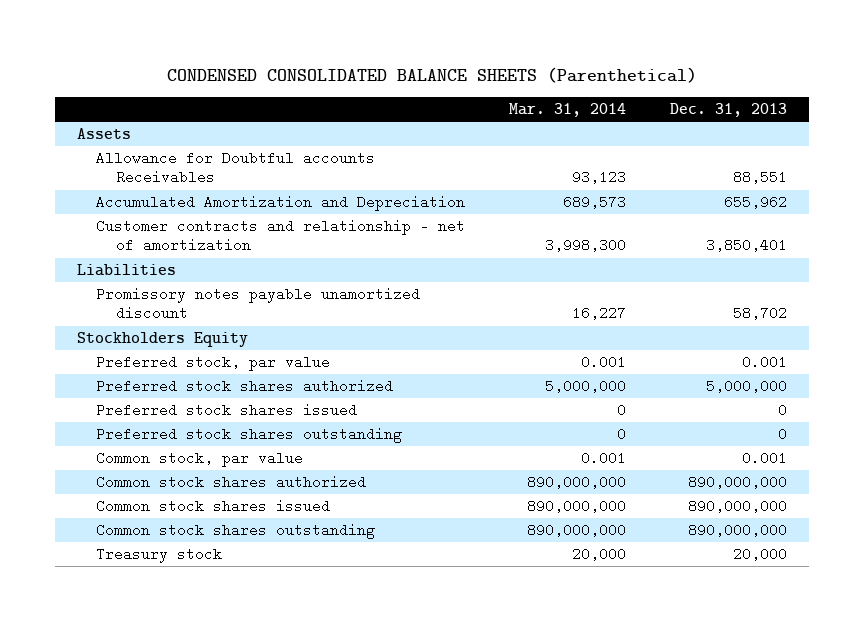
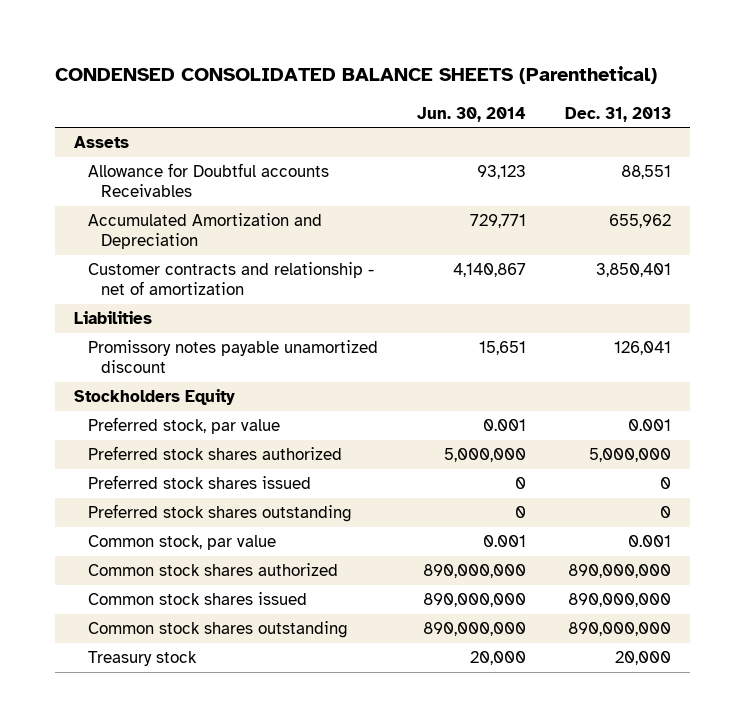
[509,103,627,118] Mar. 31, 2014 -> none
none -> [416,106,526,122] Jun. 30, 2014
[732,306,787,321] 58,702 -> [613,341,671,356] 126,041

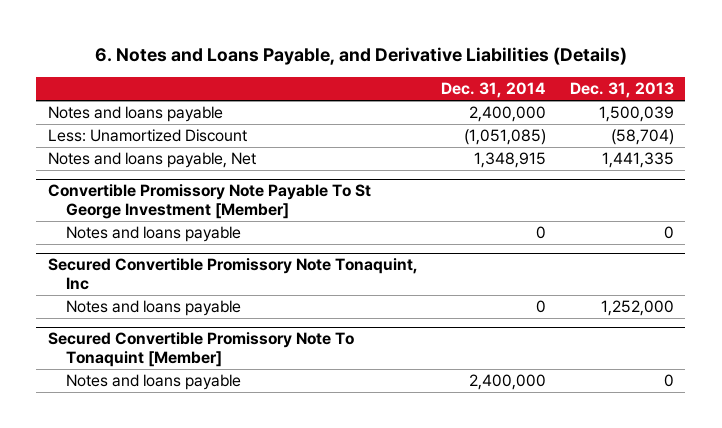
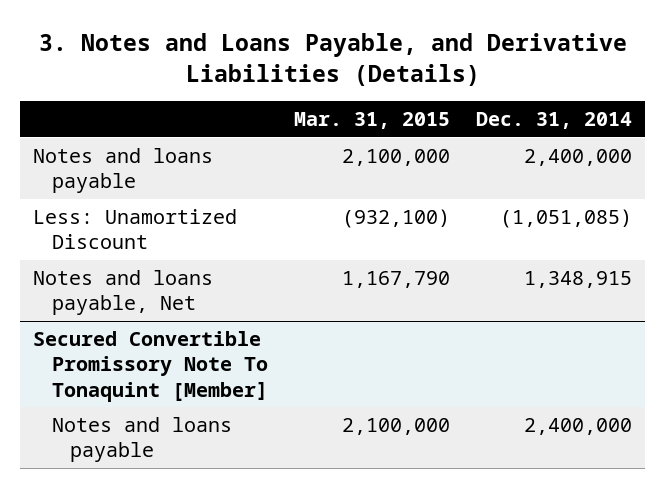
[94,46,627,65] 6. Notes and Loans Payable, and Derivative Liabilities (Details) -> [38,32,627,86] 3. Notes and Loans Payable, and Derivative Liabilities (Details)
[569,81,674,98] Dec. 31, 2013 -> none
none -> [293,112,450,130] Mar. 31, 2015
[48,184,372,219] Convertible Promissory Note Payable To St George Investment [Member] -> none
[65,226,241,243] Notes and loans payable -> none
[48,258,419,290] Secured Convertible Promissory Note Tonaquint, Inc -> none
[65,300,241,317] Notes and loans payable -> none

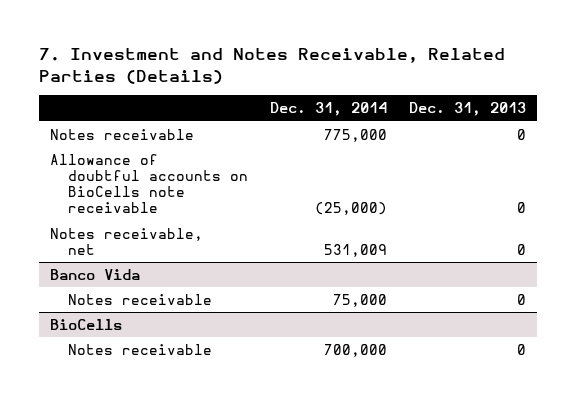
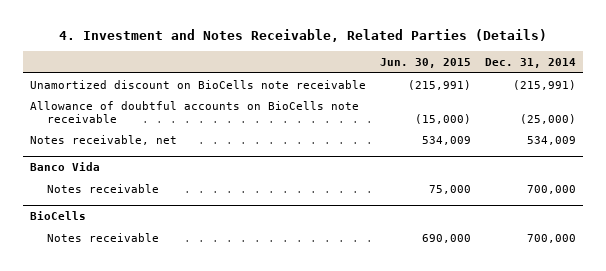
[38,48,505,84] 7. Investment and Notes Receivable, Related Parties (Details) -> [58,29,547,43] 4. Investment and Notes Receivable, Related Parties (Details)
[408,102,526,117] Dec. 31, 2013 -> none
none -> [379,58,471,69] Jun. 30, 2015
[49,128,194,140] Notes receivable -> none
none -> [29,79,366,89] Unamortized discount on BioCells note receivable
[323,243,387,257] 531,009 -> [526,135,576,145] 534,009
[332,293,387,307] 75,000 -> [526,184,576,194] 700,000

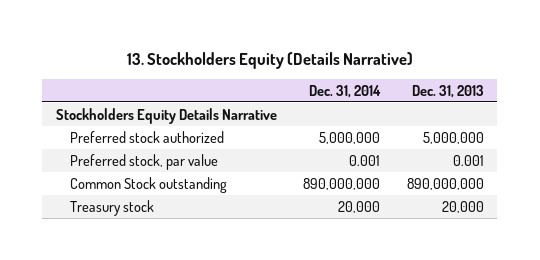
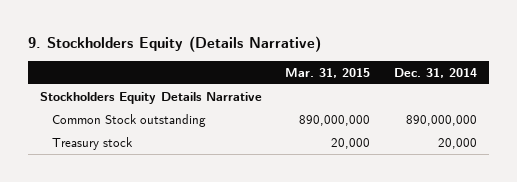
[126,51,413,69] 13. Stockholders Equity (Details Narrative) -> [27,35,321,52] 9. Stockholders Equity (Details Narrative)
[411,84,484,98] Dec. 31, 2013 -> none
none -> [285,68,371,79] Mar. 31, 2015
[69,130,224,143] Preferred stock authorized -> none
[69,153,218,170] Preferred stock, par value -> none

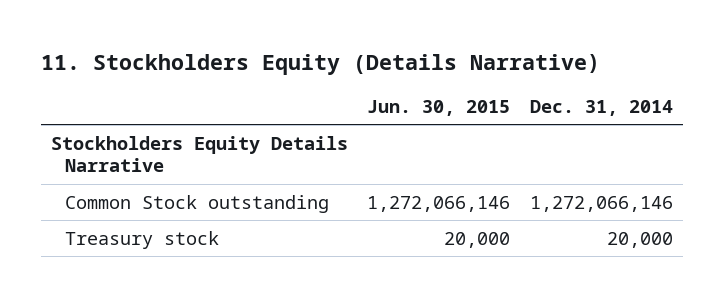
[27,35,321,52] 9. Stockholders Equity (Details Narrative) -> [40,53,600,75] 11. Stockholders Equity (Details Narrative)
[285,68,371,79] Mar. 31, 2015 -> none
none -> [367,99,511,116] Jun. 30, 2015
[405,115,477,127] 890,000,000 -> [529,195,673,212] 1,272,066,146

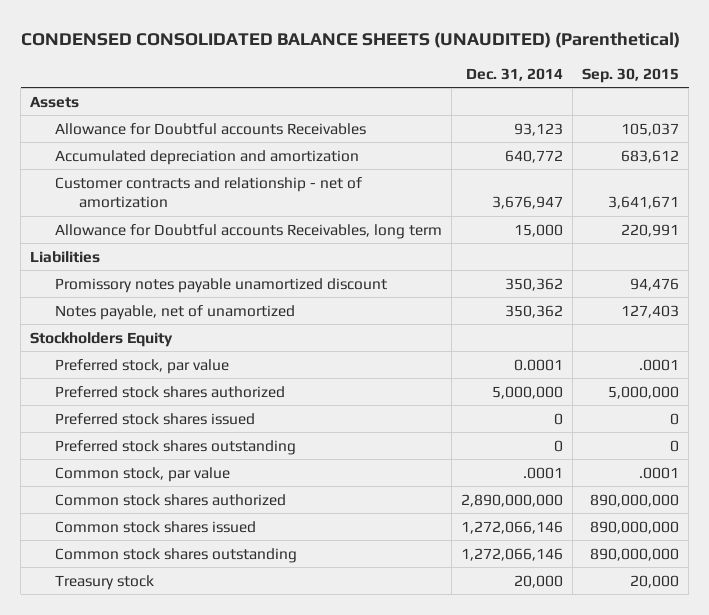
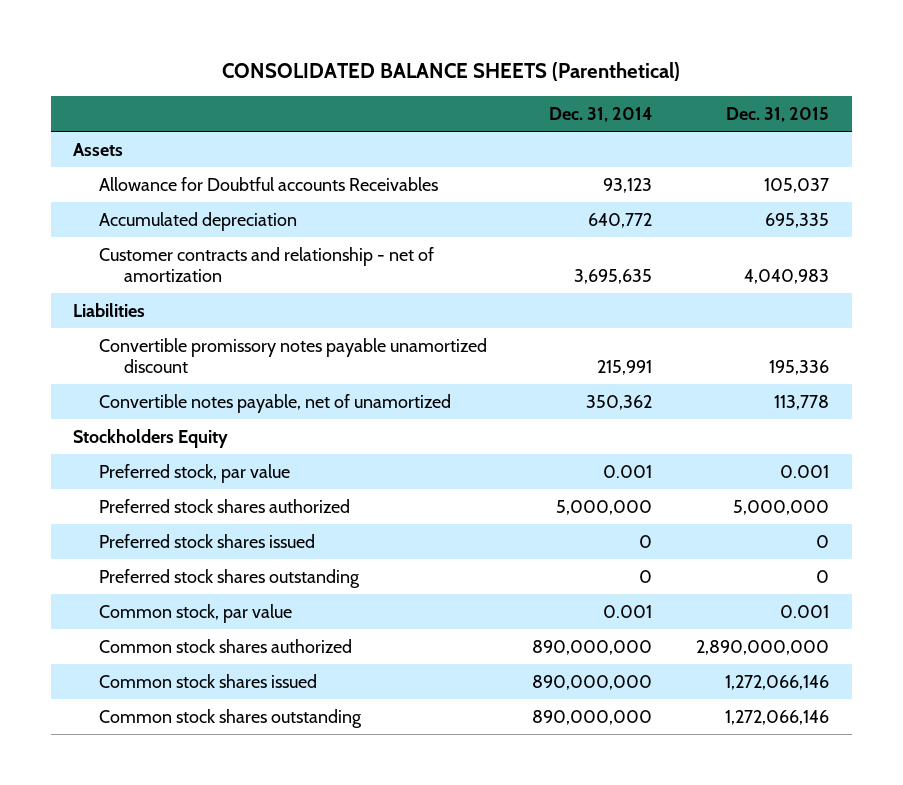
[20,31,680,48] CONDENSED CONSOLIDATED BALANCE SHEETS (UNAUDITED) (Parenthetical) -> [222,62,681,82] CONSOLIDATED BALANCE SHEETS (Parenthetical)
[581,67,679,83] Sep. 30, 2015 -> none
none -> [726,106,830,122] Dec. 31, 2015
[54,223,442,239] Allowance for Doubtful accounts Receivables, long term -> none
[54,149,359,165] Accumulated depreciation and amortization -> [98,211,297,231] Accumulated depreciation
[491,196,563,210] 3,676,947 -> [573,268,652,284] 3,695,635
[54,277,387,293] Promissory notes payable unamortized discount -> [98,337,487,373] Convertible promissory notes payable unamortized discount
[504,277,563,291] 350,362 -> [596,359,652,375] 215,991
[54,304,295,320] Notes payable, net of unamortized -> [98,393,451,413] Convertible notes payable, net of unamortized
[513,358,563,371] 0.0001 -> [602,464,652,478] 0.001
[54,574,154,590] Treasury stock -> none
[522,466,563,479] .0001 -> [602,604,652,618] 0.001
[460,493,563,507] 2,890,000,000 -> [531,639,652,655] 890,000,000
[460,520,563,534] 1,272,066,146 -> [531,674,652,690] 890,000,000
[460,547,563,561] 1,272,066,146 -> [531,709,652,725] 890,000,000

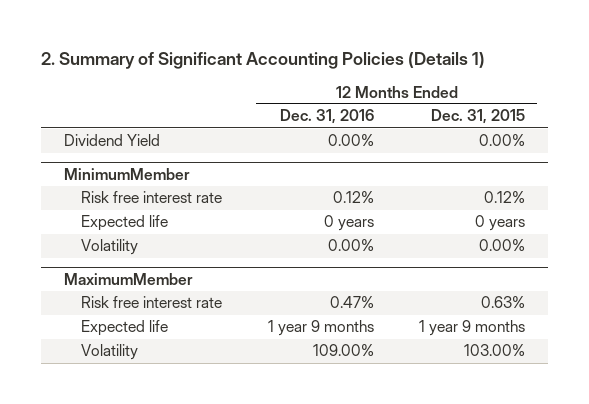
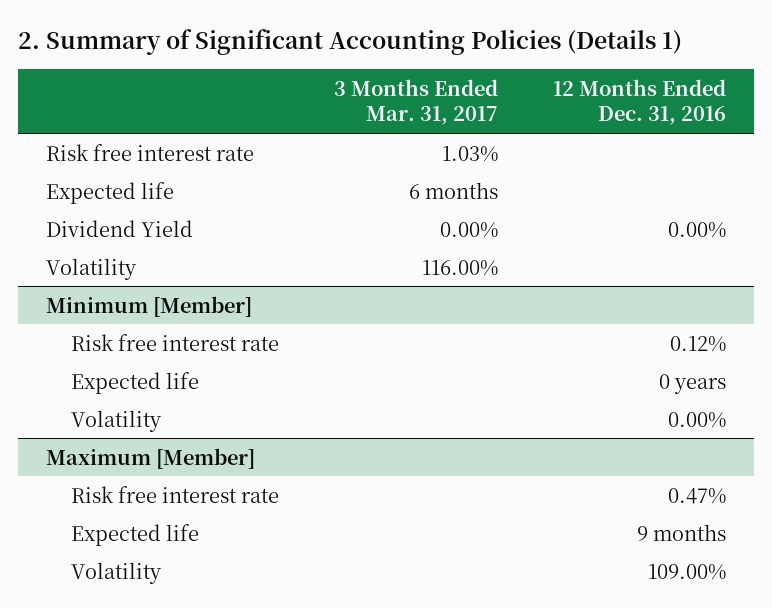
[431,109,526,125] Dec. 31, 2015 -> none
none -> [334,78,499,126] 3 Months Ended Mar. 31, 2017
none -> [45,143,254,161] Risk free interest rate
none -> [45,181,174,204] Expected life
none -> [45,257,137,280] Volatility
[63,168,190,181] MinimumMember -> [45,295,252,317] Minimum [Member]
[63,273,193,286] MaximumMember -> [45,447,255,469] Maximum [Member]
[267,320,374,337] 1 year 9 months -> [637,523,727,541] 9 months

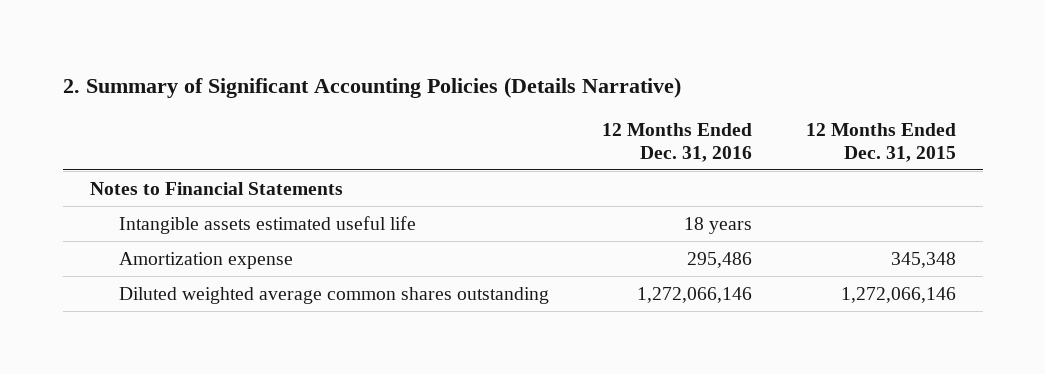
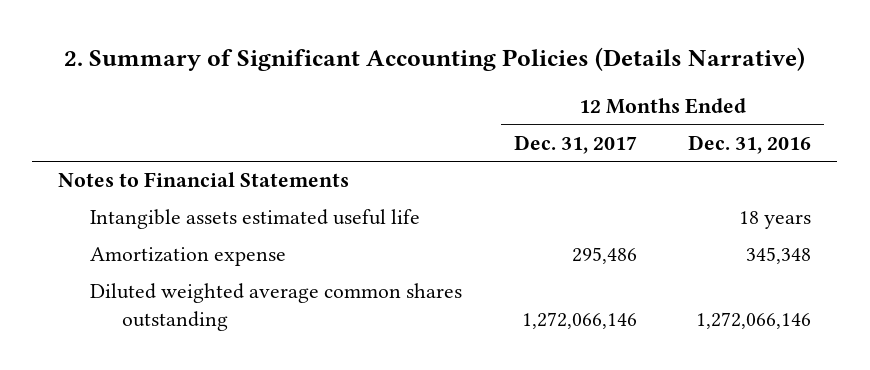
[805,122,956,162] 12 Months Ended Dec. 31, 2015 -> none
none -> [513,134,637,154] Dec. 31, 2017
[687,251,753,268] 295,486 -> [746,247,812,265] 345,348

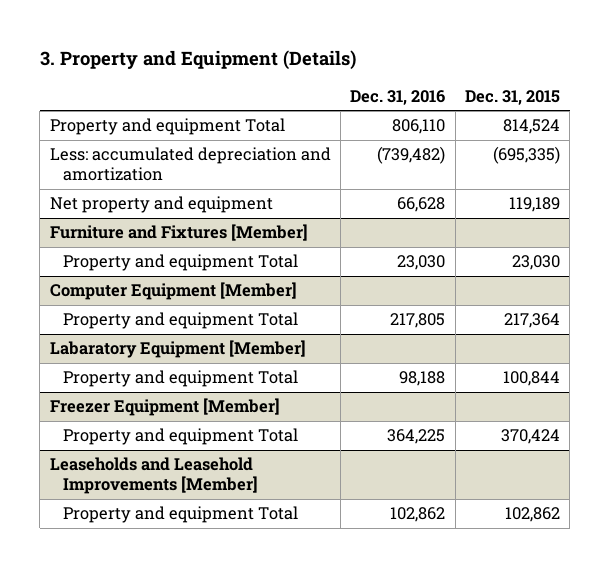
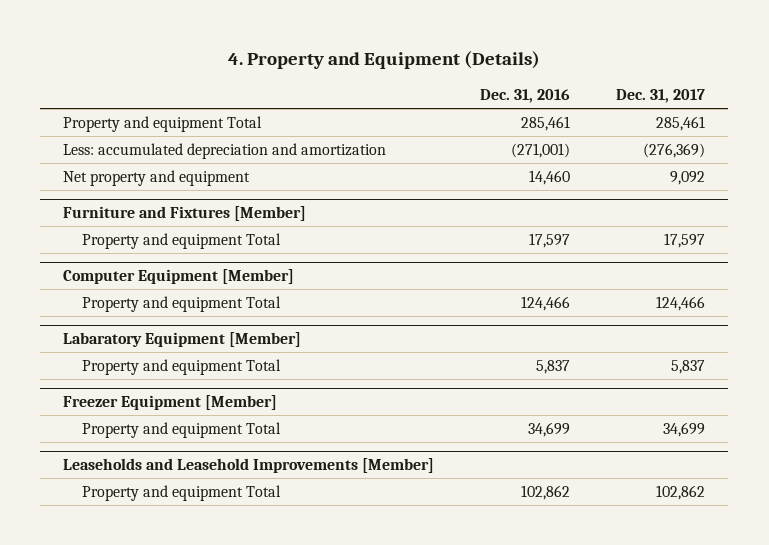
[39,50,356,71] 3. Property and Equipment (Details) -> [228,51,541,70] 4. Property and Equipment (Details)
[464,89,560,105] Dec. 31, 2015 -> none
none -> [616,89,706,104] Dec. 31, 2017
[392,119,446,135] 806,110 -> [521,115,571,131] 285,461
[377,146,446,165] (739,482) -> [511,142,571,158] (271,001)
[397,197,446,213] 66,628 -> [529,169,571,185] 14,460
[397,255,446,271] 23,030 -> [529,232,571,248] 17,597
[390,313,446,329] 217,805 -> [521,295,571,311] 124,466
[399,371,446,387] 98,188 -> [536,359,571,374] 5,837
[387,429,446,445] 364,225 -> [528,421,571,437] 34,699

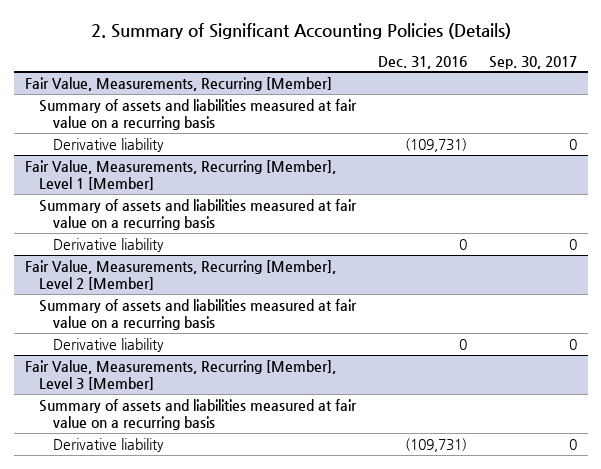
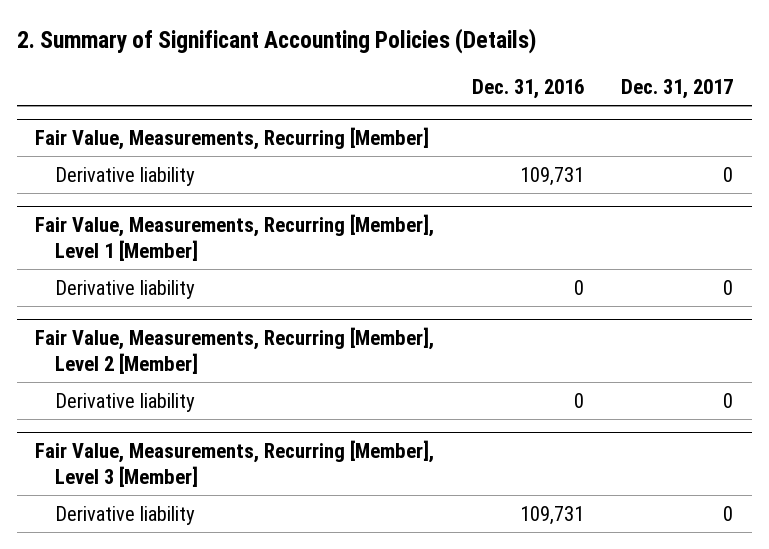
[488,55,577,69] Sep. 30, 2017 -> none
none -> [621,79,734,100] Dec. 31, 2017
[38,98,357,130] Summary of assets and liabilities measured at fair value on a recurring basis -> none
[404,137,467,152] (109,731) -> [519,166,584,186] 109,731
[38,198,357,230] Summary of assets and liabilities measured at fair value on a recurring basis -> none
[38,298,357,330] Summary of assets and liabilities measured at fair value on a recurring basis -> none
[38,398,357,430] Summary of assets and liabilities measured at fair value on a recurring basis -> none
[404,437,467,452] (109,731) -> [519,505,584,525] 109,731

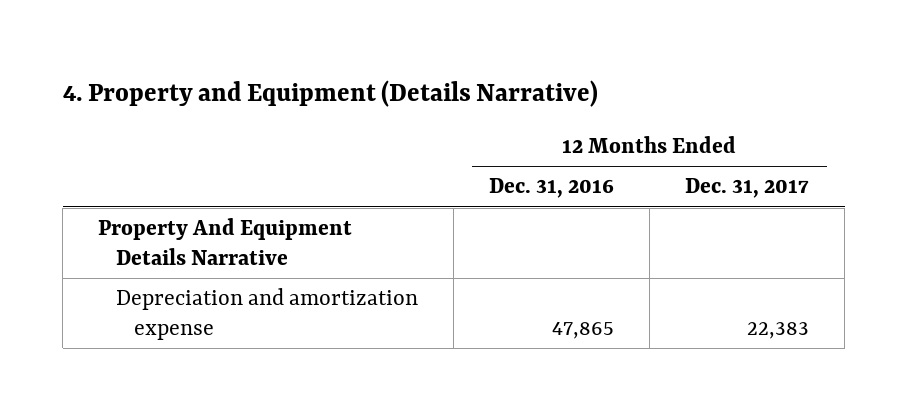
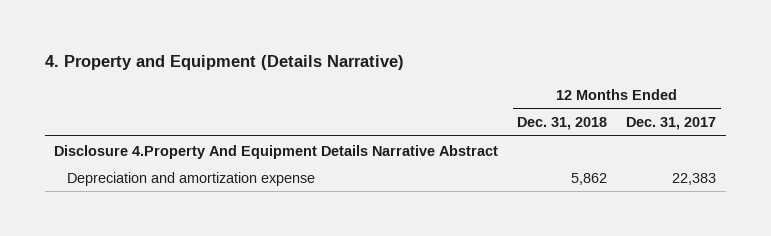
[489,178,615,199] Dec. 31, 2016 -> none
none -> [517,117,608,131] Dec. 31, 2018
[98,218,353,265] Property And Equipment Details Narrative -> [54,144,499,159] Disclosure 4.Property And Equipment Details Narrative Abstract

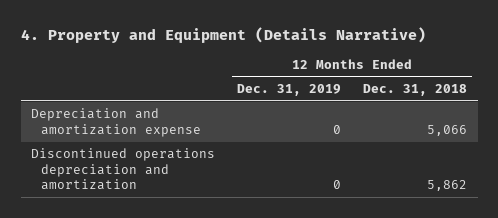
[626,117,717,131] Dec. 31, 2017 -> none
none -> [237,84,342,97] Dec. 31, 2019
[54,144,499,159] Disclosure 4.Property And Equipment Details Narrative Abstract -> none
[571,172,608,185] 5,862 -> [426,124,467,136] 5,066
none -> [31,148,216,191] Discontinued operations depreciation and amortization

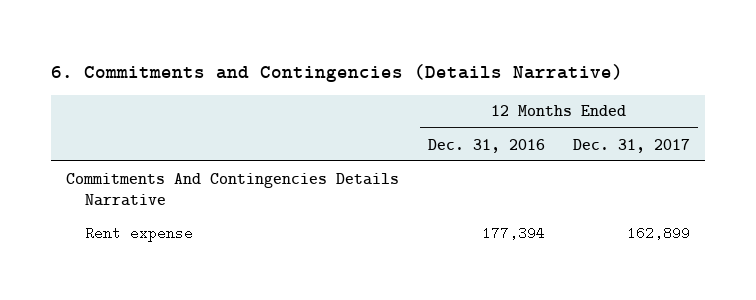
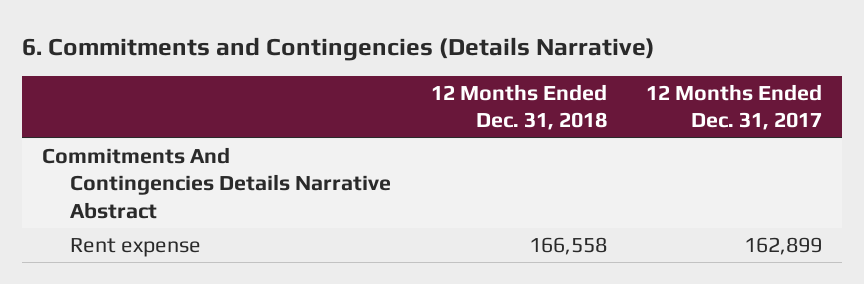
[427,138,545,153] Dec. 31, 2016 -> none
none -> [430,84,607,131] 12 Months Ended Dec. 31, 2018
[65,172,399,206] Commitments And Contingencies Details Narrative -> [41,147,392,219] Commitments And Contingencies Details Narrative Abstract

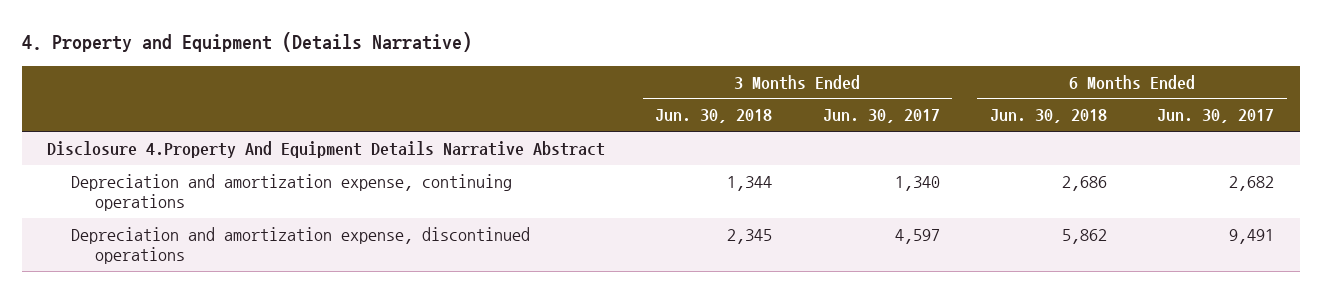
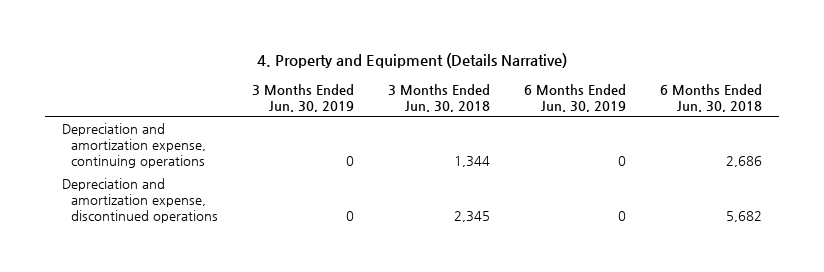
[822,109,940,124] Jun. 30, 2017 -> none
[1157,109,1275,124] Jun. 30, 2017 -> none
none -> [252,83,355,112] 3 Months Ended Jun. 30, 2019
none -> [524,83,627,112] 6 Months Ended Jun. 30, 2019
[46,140,605,158] Disclosure 4.Property And Equipment Details Narrative Abstract -> none
[1062,228,1108,244] 5,862 -> [726,210,763,222] 5,682

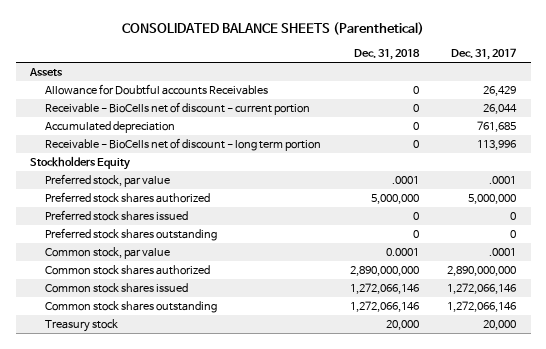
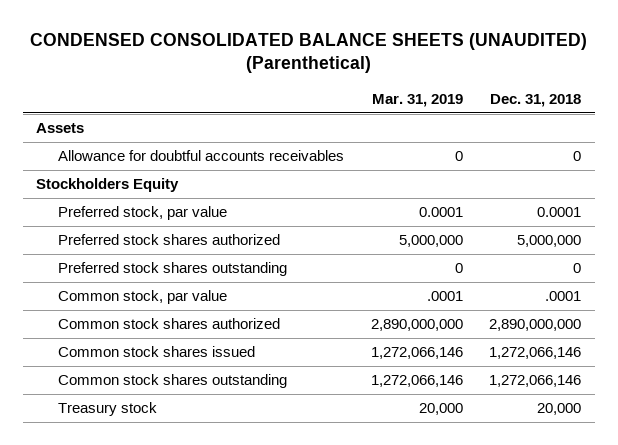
[122,21,425,35] CONSOLIDATED BALANCE SHEETS (Parenthetical) -> [29,33,587,74] CONDENSED CONSOLIDATED BALANCE SHEETS (UNAUDITED) (Parenthetical)
[451,48,517,61] Dec. 31, 2017 -> none
none -> [371,93,463,107] Mar. 31, 2019
[45,102,311,116] Receivable - BioCells net of discount - current portion -> none
[45,121,176,134] Accumulated depreciation -> none
[45,138,322,152] Receivable - BioCells net of discount - long term portion -> none
[45,84,269,96] Allowance for Doubtful accounts Receivables -> [57,150,344,162] Allowance for doubtful accounts receivables
[391,176,419,185] .0001 -> [537,207,582,218] 0.0001
[45,210,189,222] Preferred stock shares issued -> none
[385,248,419,257] 0.0001 -> [545,291,582,302] .0001

